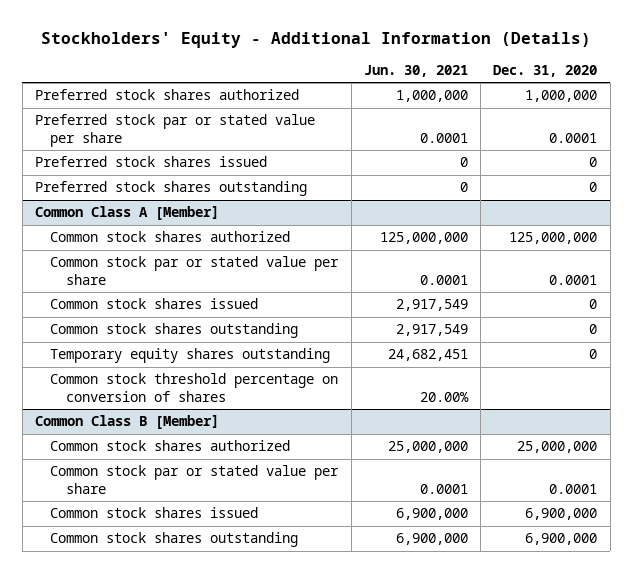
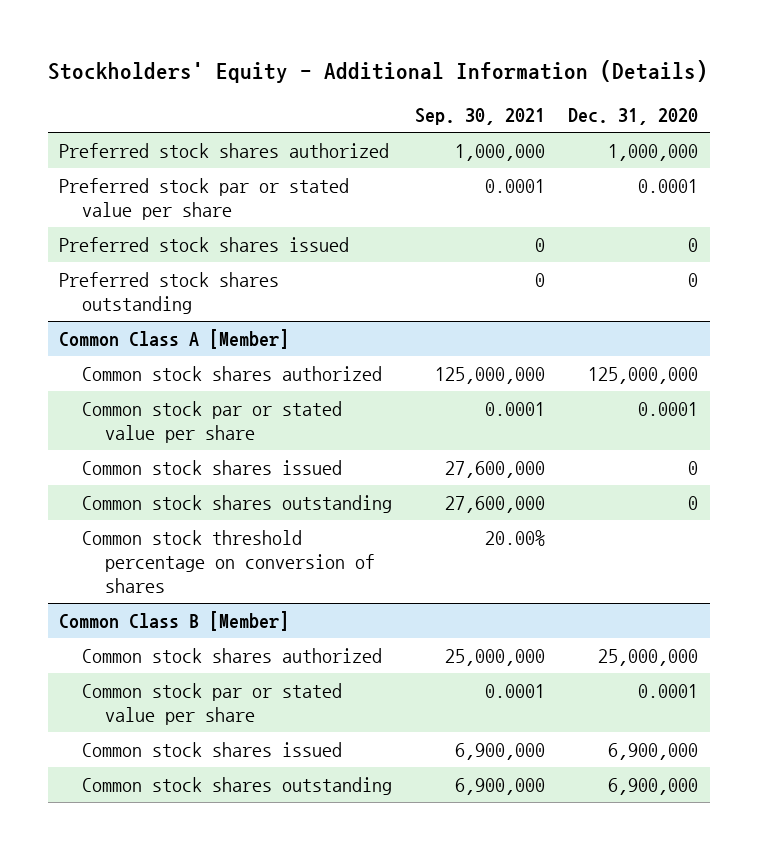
[363,64,468,77] Jun. 30, 2021 -> none
none -> [415,107,546,125] Sep. 30, 2021
[50,348,331,364] Temporary equity shares outstanding -> none

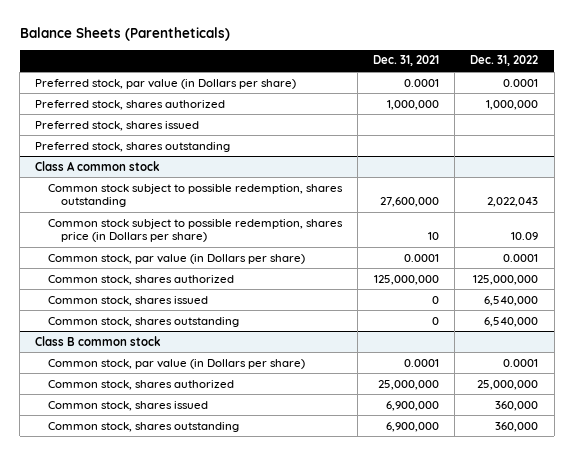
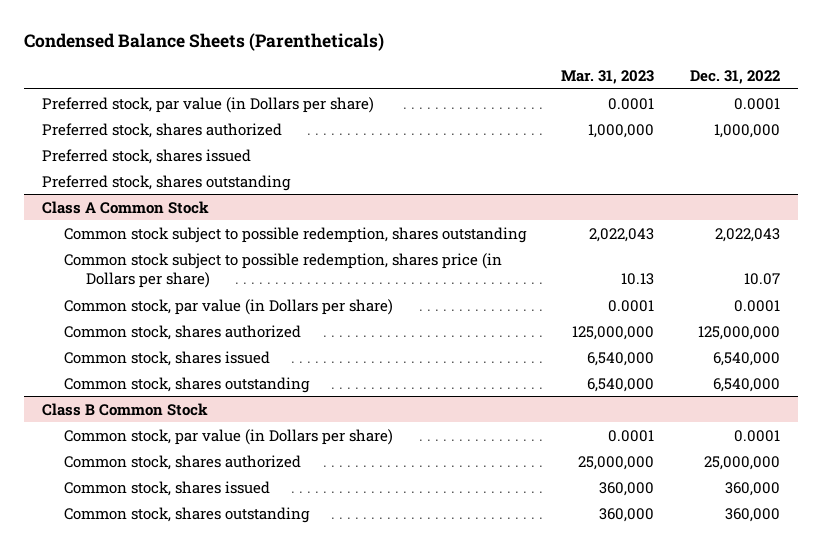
[19,26,230,41] Balance Sheets (Parentheticals) -> [23,33,384,52] Condensed Balance Sheets (Parentheticals)
[373,55,440,67] Dec. 31, 2021 -> none
none -> [561,70,655,85] Mar. 31, 2023
[35,160,161,171] Class A common stock -> [41,200,209,214] Class A Common Stock
[511,232,539,241] 10.09 -> [743,273,780,286] 10.07
[35,335,162,346] Class B common stock -> [41,402,208,416] Class B Common Stock

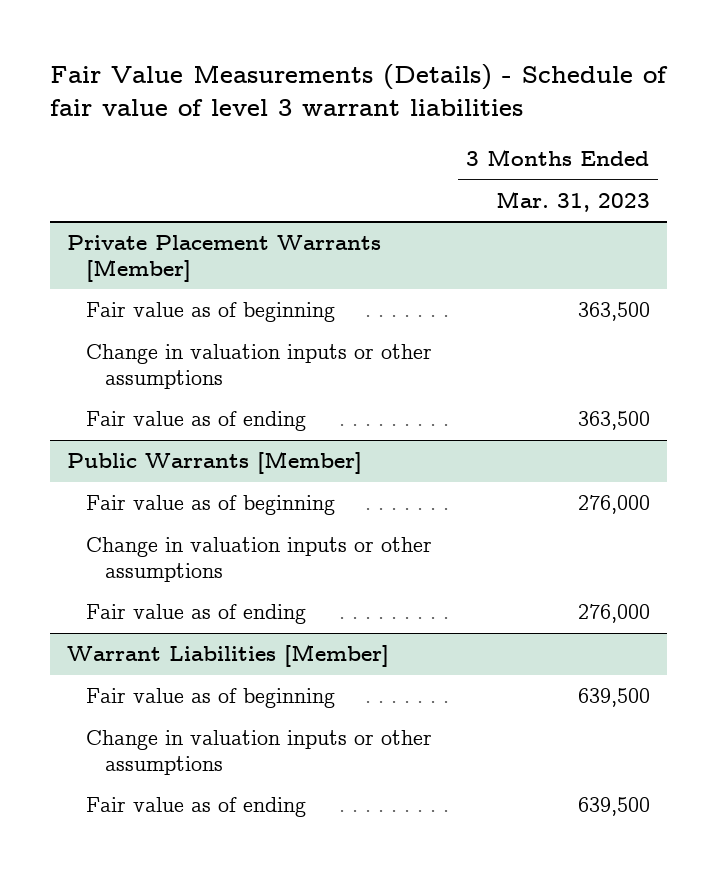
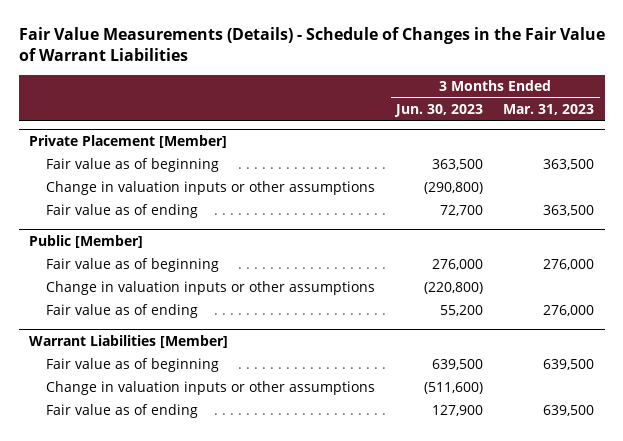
[49,63,668,117] Fair Value Measurements (Details) - Schedule of fair value of level 3 warrant liabilities -> [18,26,605,62] Fair Value Measurements (Details) - Schedule of Changes in the Fair Value of Warrant Liabilities
none -> [393,104,483,118] Jun. 30, 2023
[67,235,382,282] Private Placement Warrants [Member] -> [28,135,227,149] Private Placement [Member]
[67,451,363,475] Public Warrants [Member] -> [28,235,143,249] Public [Member]

